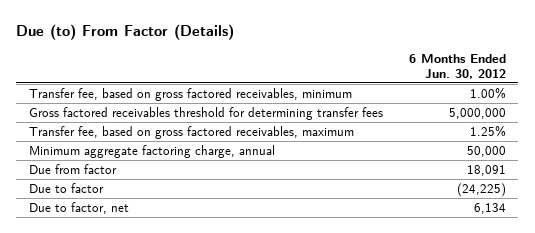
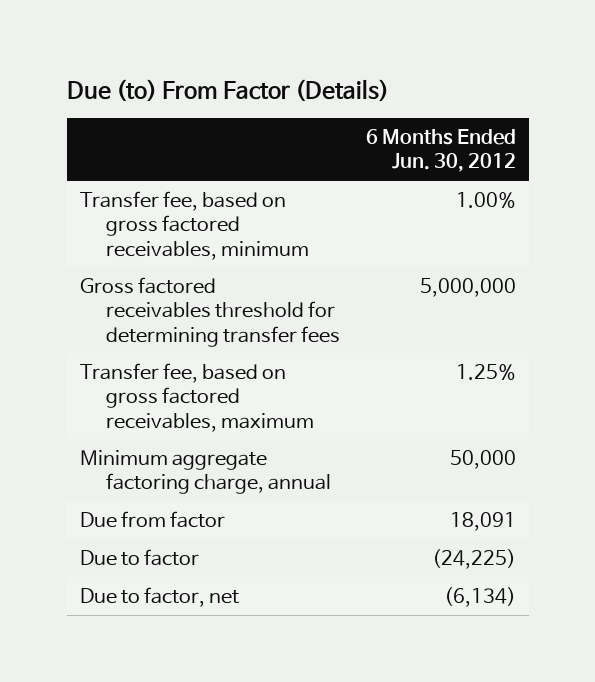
[473,203,506,215] 6,134 -> [443,587,516,608] (6,134)

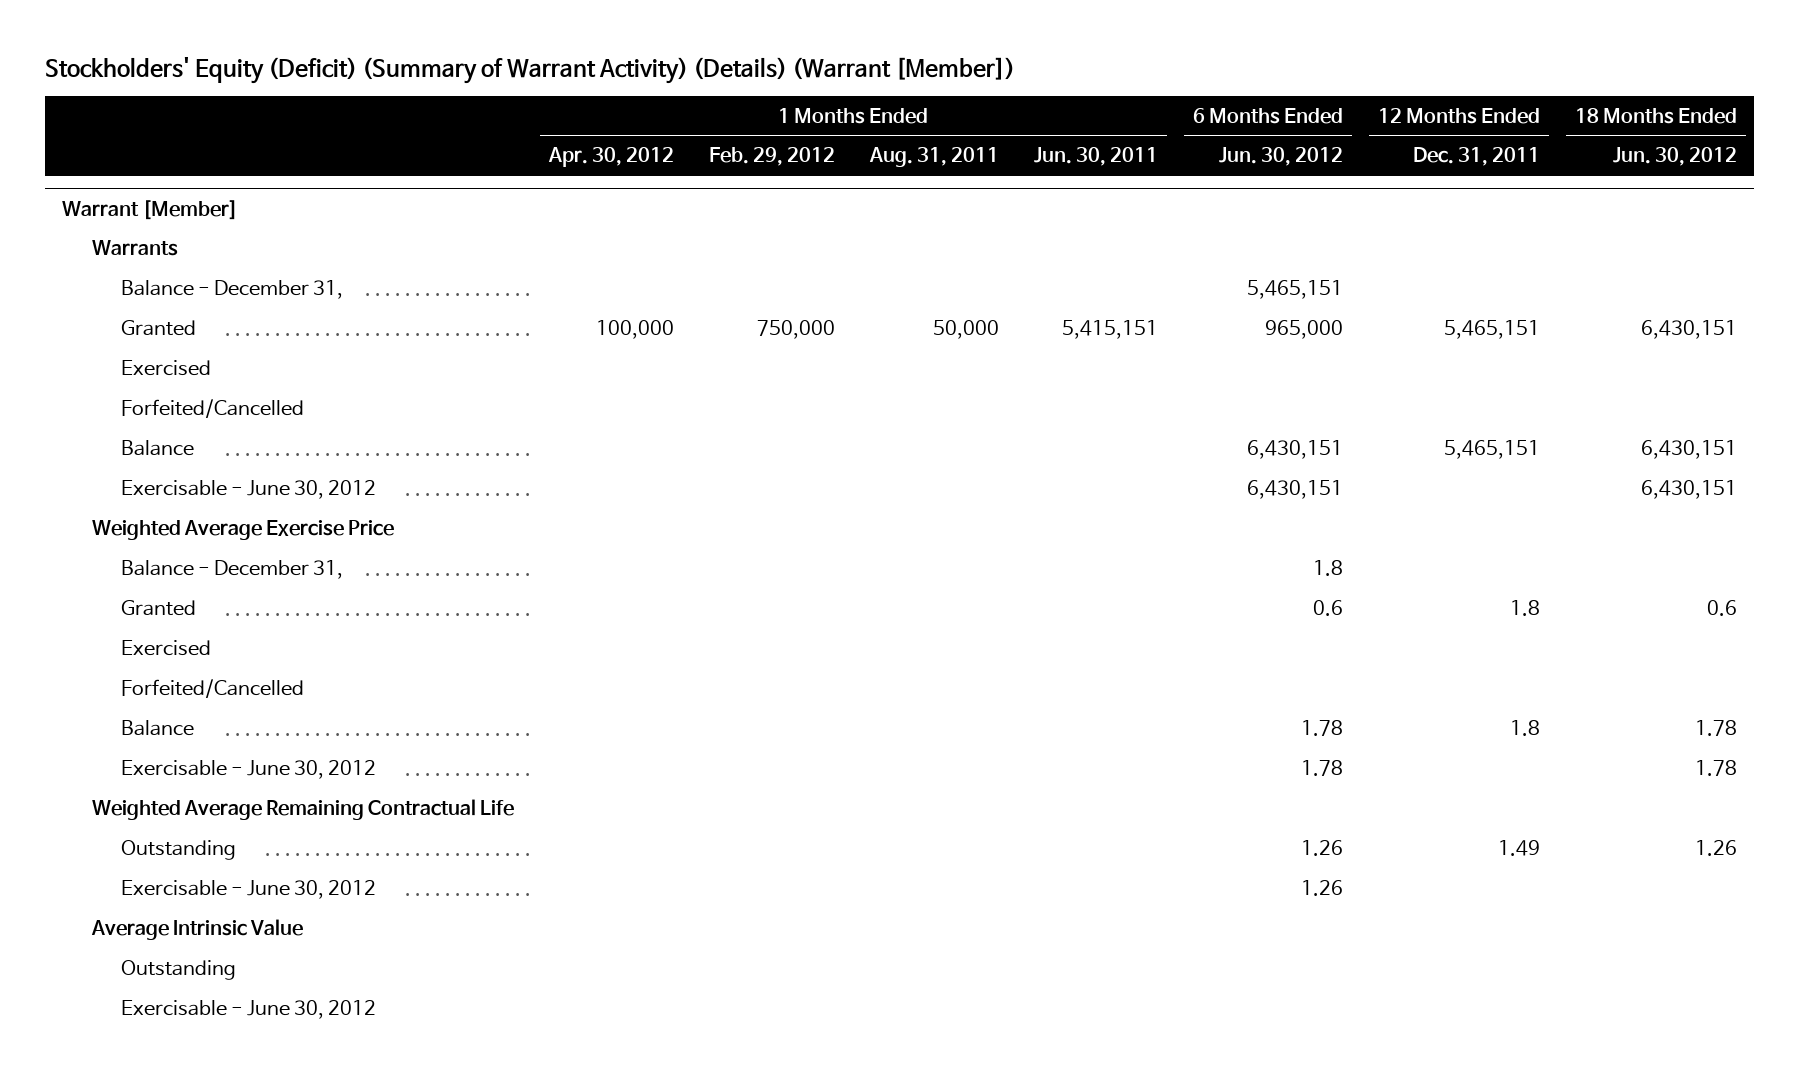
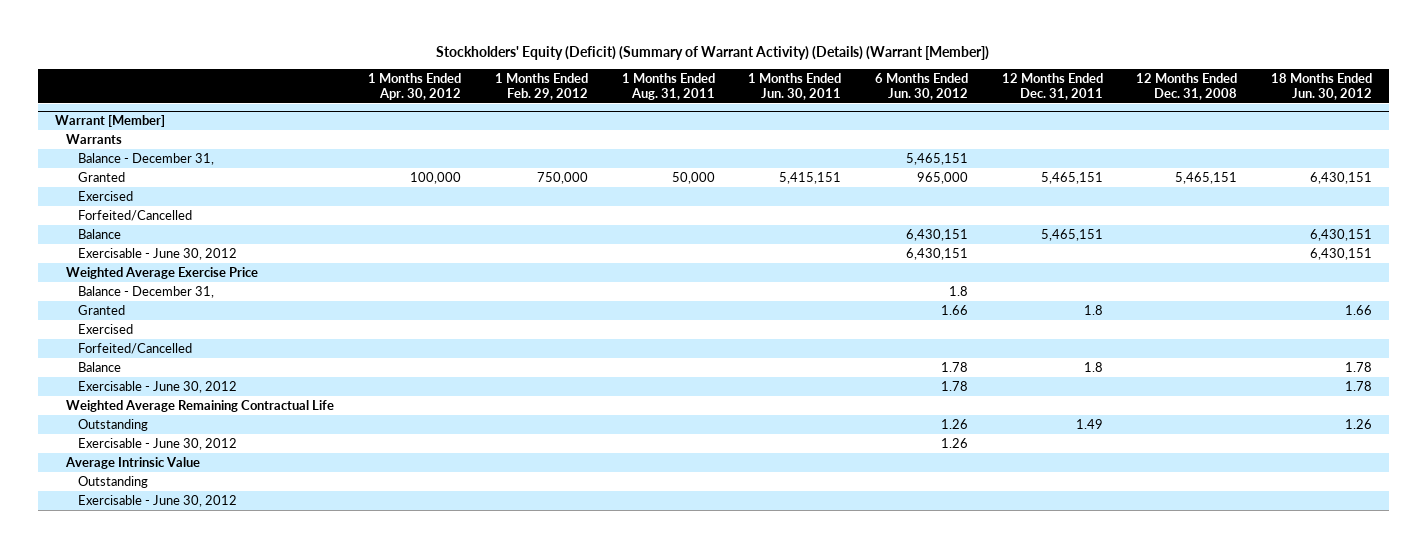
none -> [1136,73,1238,100] 12 Months Ended Dec. 31, 2008
[1312,599,1343,616] 0.6 -> [941,304,969,315] 1.66
[1706,599,1737,616] 0.6 -> [1345,304,1373,315] 1.66

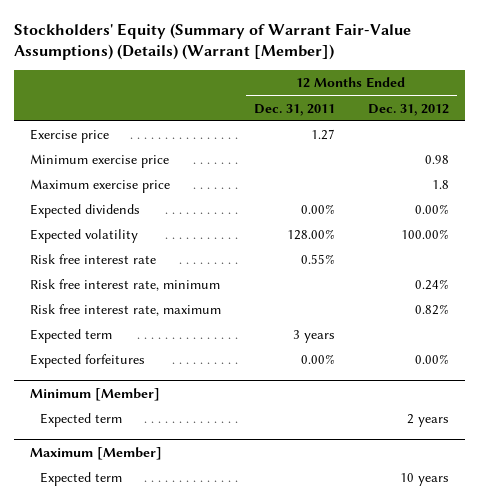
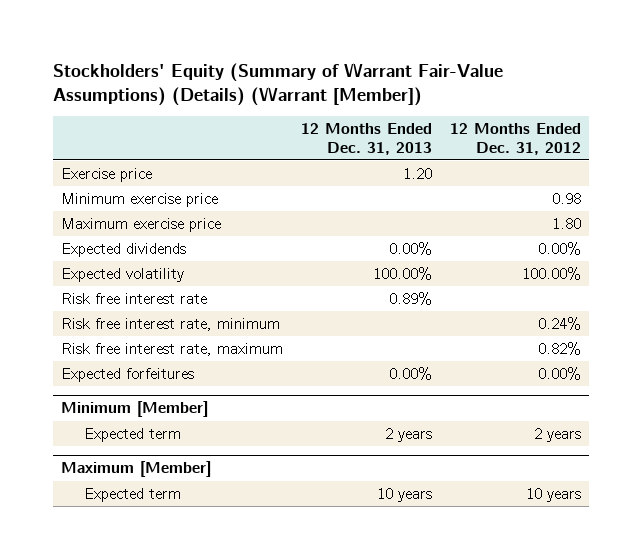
[253,103,335,116] Dec. 31, 2011 -> none
none -> [301,123,433,155] 12 Months Ended Dec. 31, 2013
[431,180,449,190] 1.8 -> [551,217,581,229] 1.80
[30,329,113,344] Expected term -> none

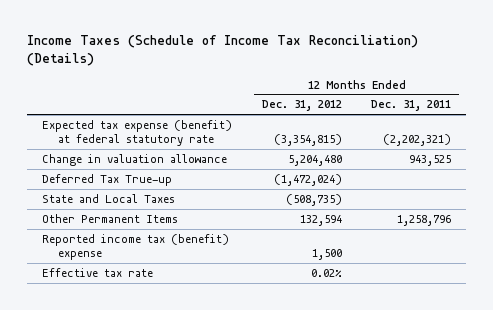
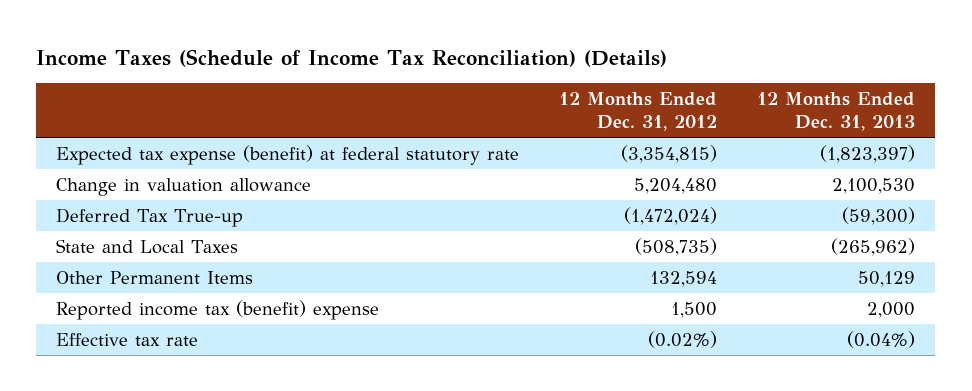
[371,100,452,112] Dec. 31, 2011 -> none
none -> [757,91,916,132] 12 Months Ended Dec. 31, 2013
[310,268,342,277] 0.02% -> [648,330,718,348] (0.02%)

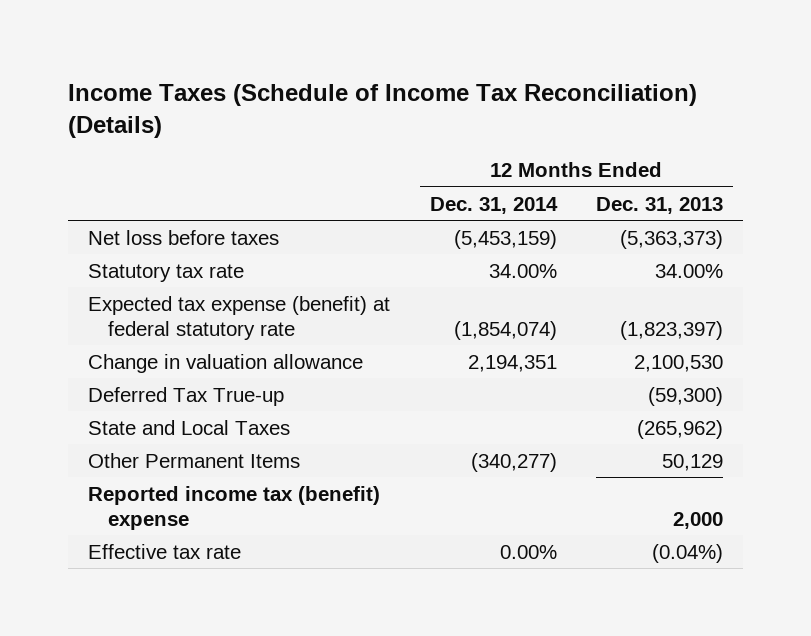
[559,91,718,132] 12 Months Ended Dec. 31, 2012 -> none
none -> [429,196,558,214] Dec. 31, 2014
none -> [88,229,280,245] Net loss before taxes
none -> [88,263,245,282] Statutory tax rate

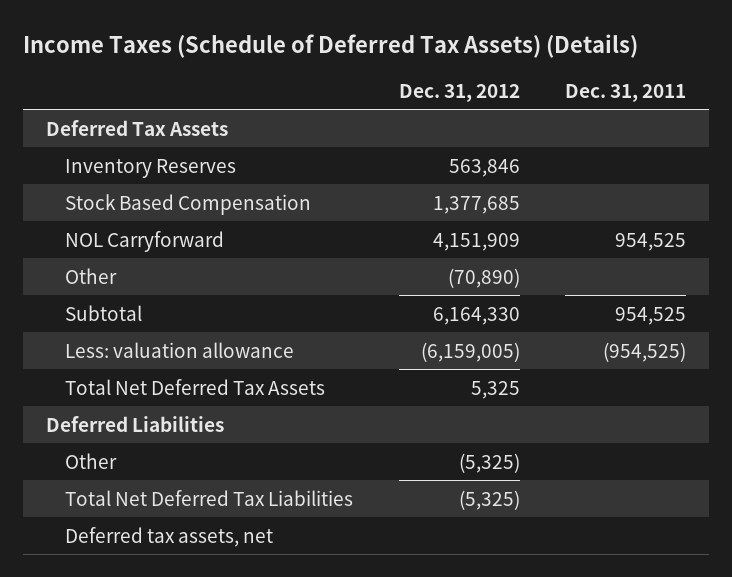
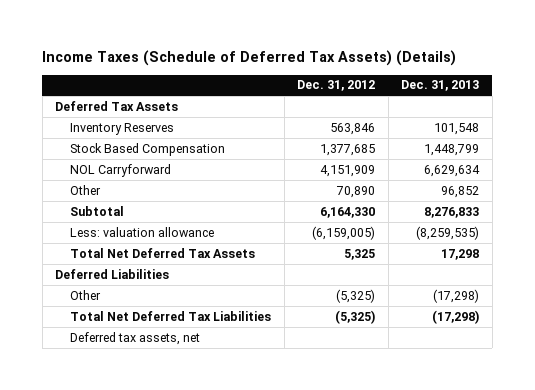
[565,83,687,102] Dec. 31, 2011 -> none
none -> [401,80,480,92] Dec. 31, 2013
[447,267,520,288] (70,890) -> [336,185,376,198] 70,890

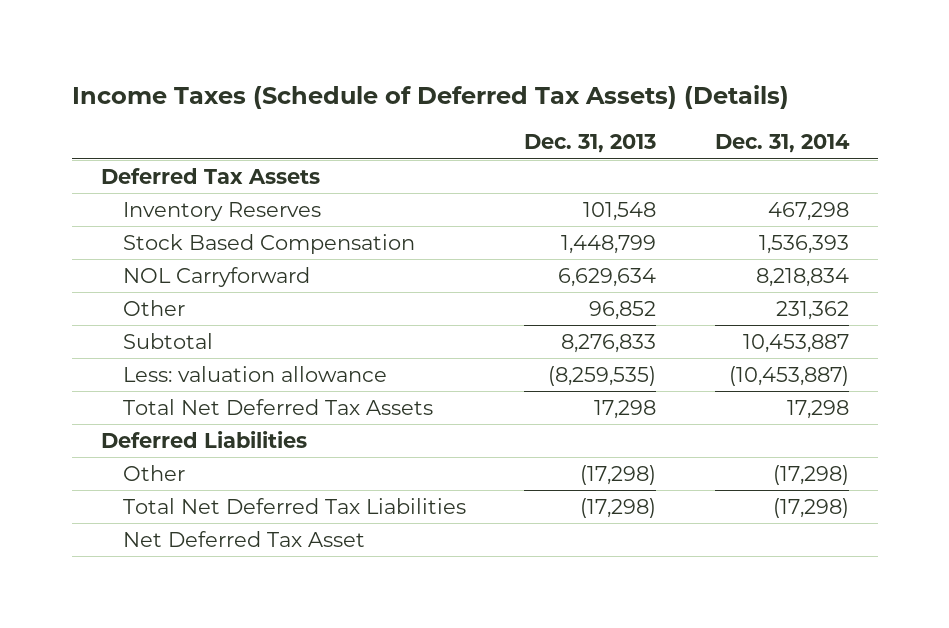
[297,80,376,92] Dec. 31, 2012 -> none
none -> [714,134,850,154] Dec. 31, 2014
[70,331,201,345] Deferred tax assets, net -> [123,530,366,547] Net Deferred Tax Asset

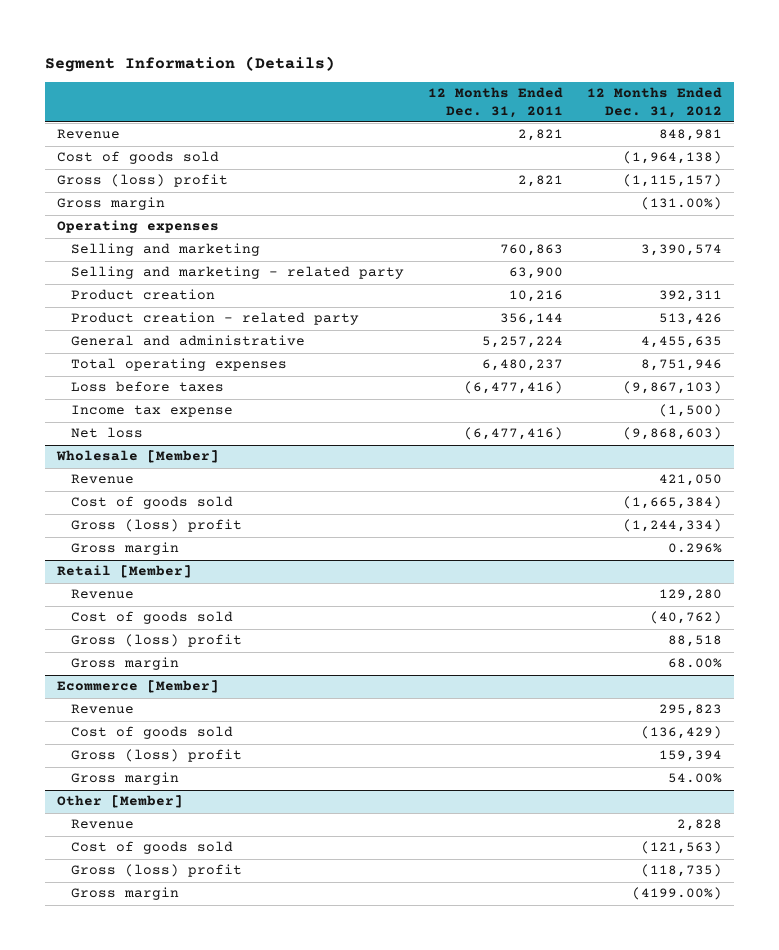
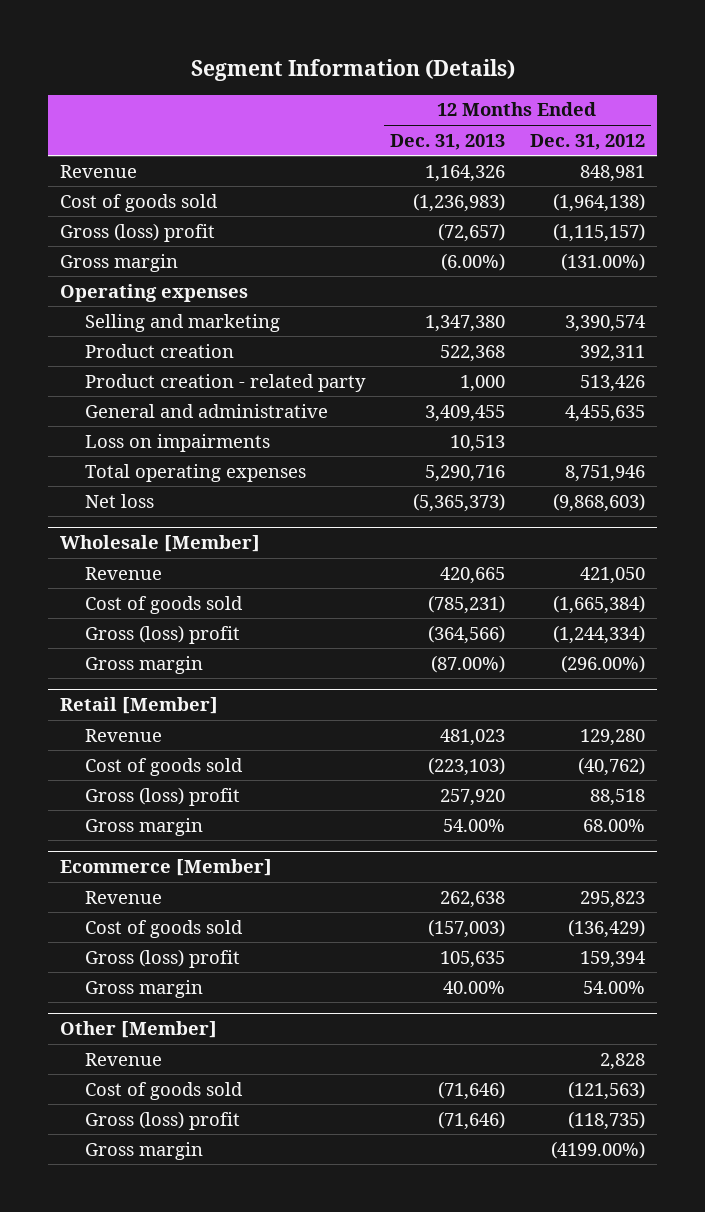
[427,87,563,118] 12 Months Ended Dec. 31, 2011 -> none
none -> [389,133,505,150] Dec. 31, 2013
[70,266,404,280] Selling and marketing - related party -> none
none -> [85,433,271,452] Loss on impairments
[70,381,224,393] Loss before taxes -> none
[70,405,233,418] Income tax expense -> none
[667,543,722,554] 0.296% -> [560,654,645,673] (296.00%)

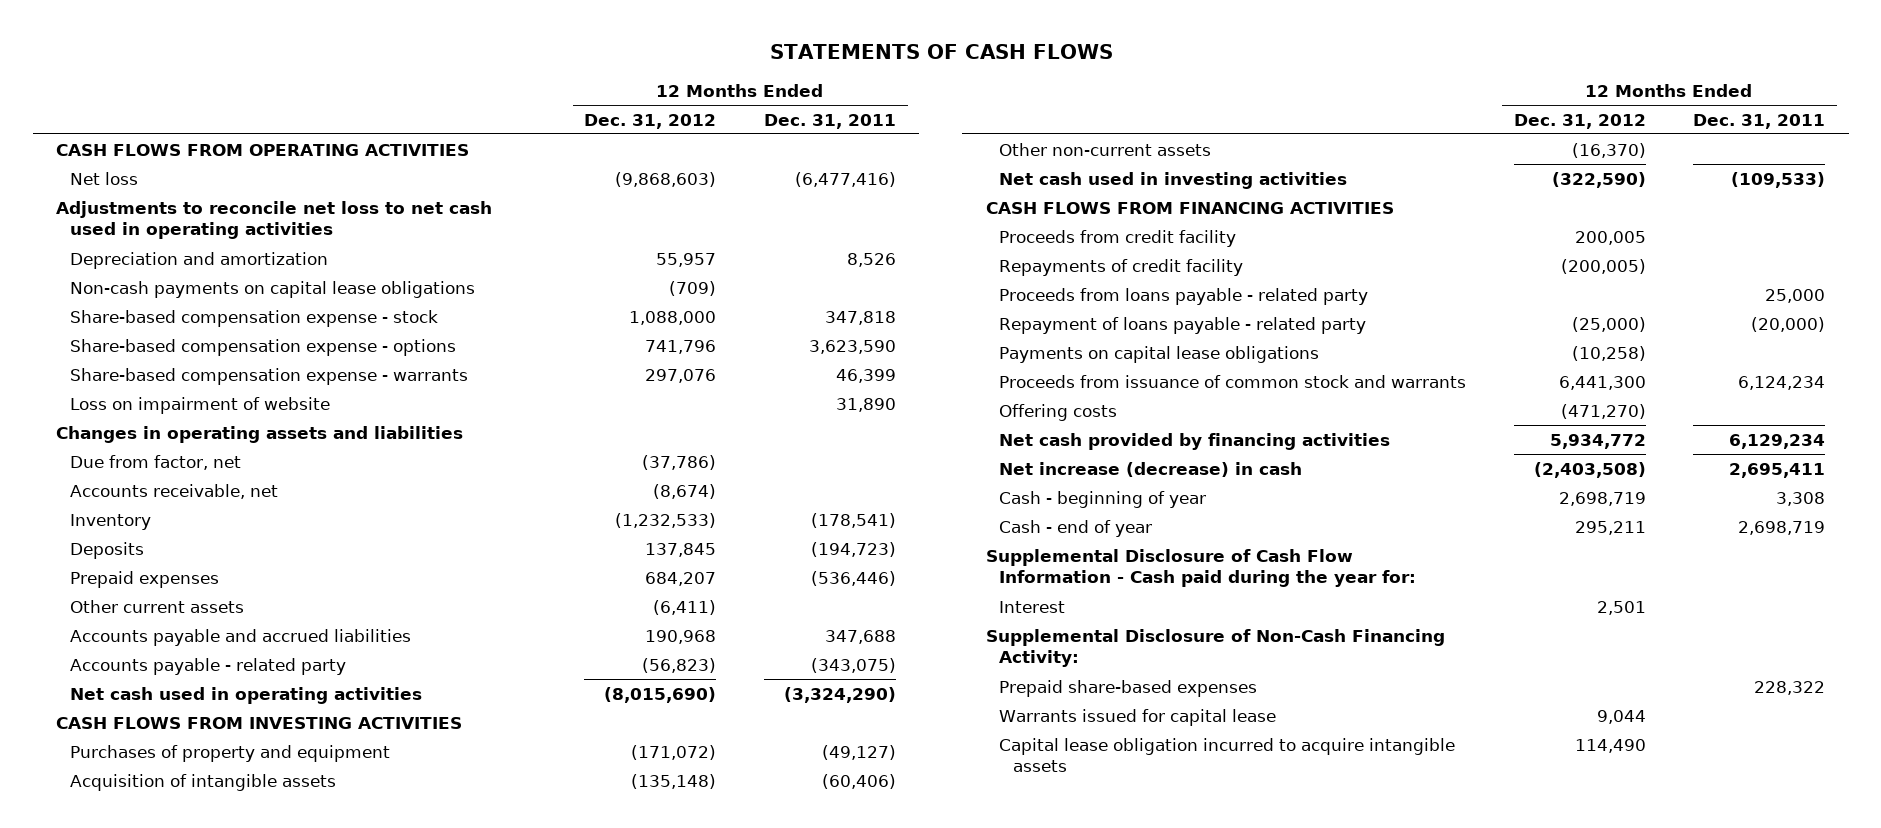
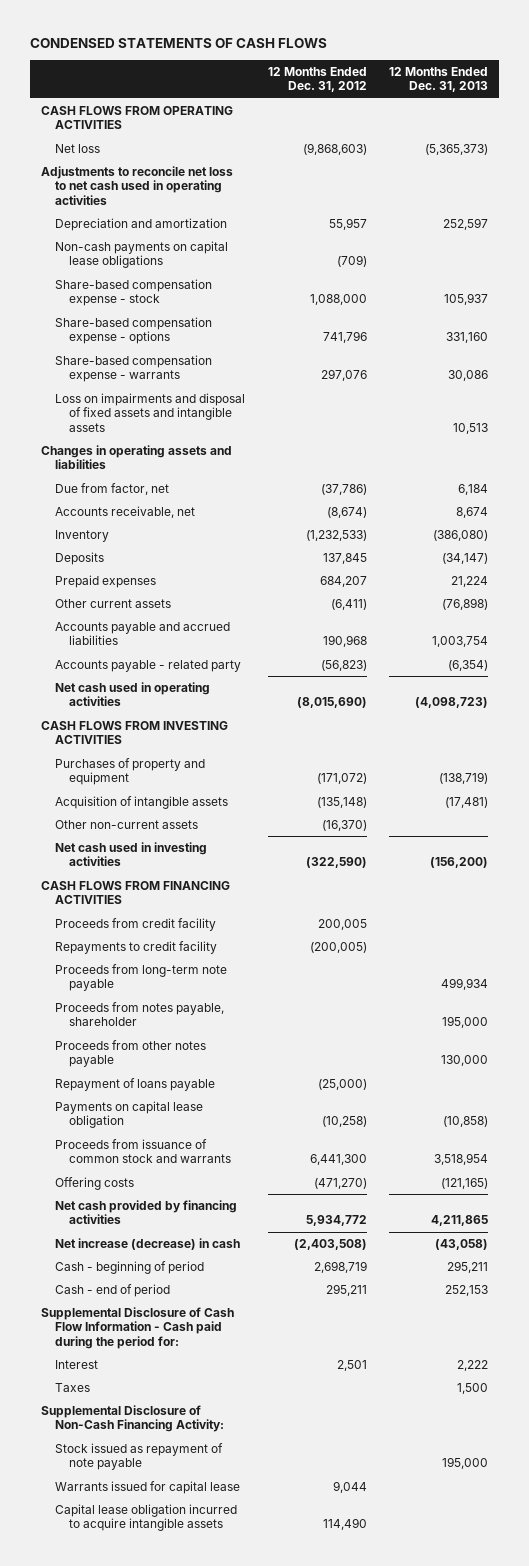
[769,44,1113,60] STATEMENTS OF CASH FLOWS -> [29,38,327,49] CONDENSED STATEMENTS OF CASH FLOWS
[763,113,896,129] Dec. 31, 2011 -> none
none -> [389,66,489,93] 12 Months Ended Dec. 31, 2013
[70,396,331,414] Loss on impairment of website -> none
none -> [55,392,246,432] Loss on impairments and disposal of fixed assets and intangible assets
[999,258,1244,276] Repayments of credit facility -> [55,940,218,954] Repayments to credit facility
none -> [55,963,228,992] Proceeds from long-term note payable
[999,287,1369,305] Proceeds from loans payable - related party -> [55,1001,225,1027] Proceeds from notes payable, shareholder
none -> [55,1039,207,1068] Proceeds from other notes payable
[999,316,1367,334] Repayment of loans payable - related party -> [55,1077,216,1091] Repayment of loans payable
[999,345,1320,363] Payments on capital lease obligations -> [55,1100,204,1129] Payments on capital lease obligation
[999,490,1207,508] Cash - beginning of year -> [55,1260,205,1274] Cash - beginning of period
[999,519,1153,537] Cash - end of year -> [55,1283,171,1297] Cash - end of period
[985,548,1417,588] Supplemental Disclosure of Cash Flow Information - Cash paid during the year for: -> [40,1306,234,1349] Supplemental Disclosure of Cash Flow Information - Cash paid during the period for:
none -> [55,1382,91,1392] Taxes
[999,679,1258,697] Prepaid share-based expenses -> none
none -> [55,1442,224,1471] Stock issued as repayment of note payable

